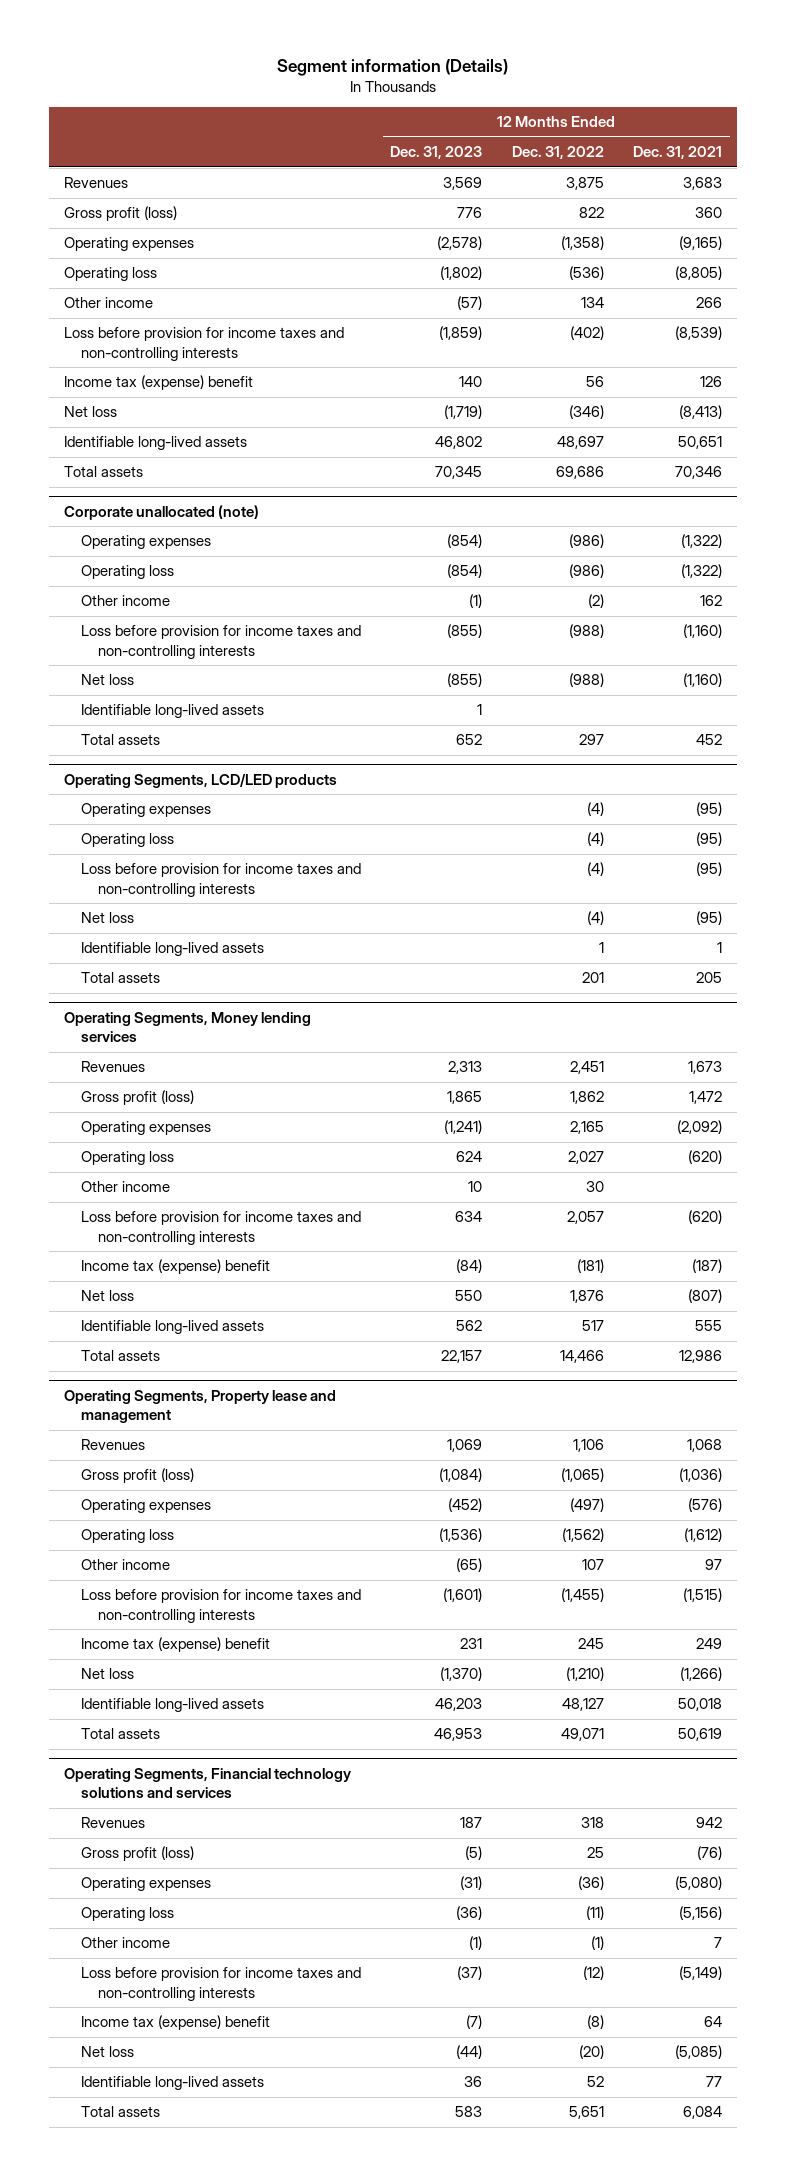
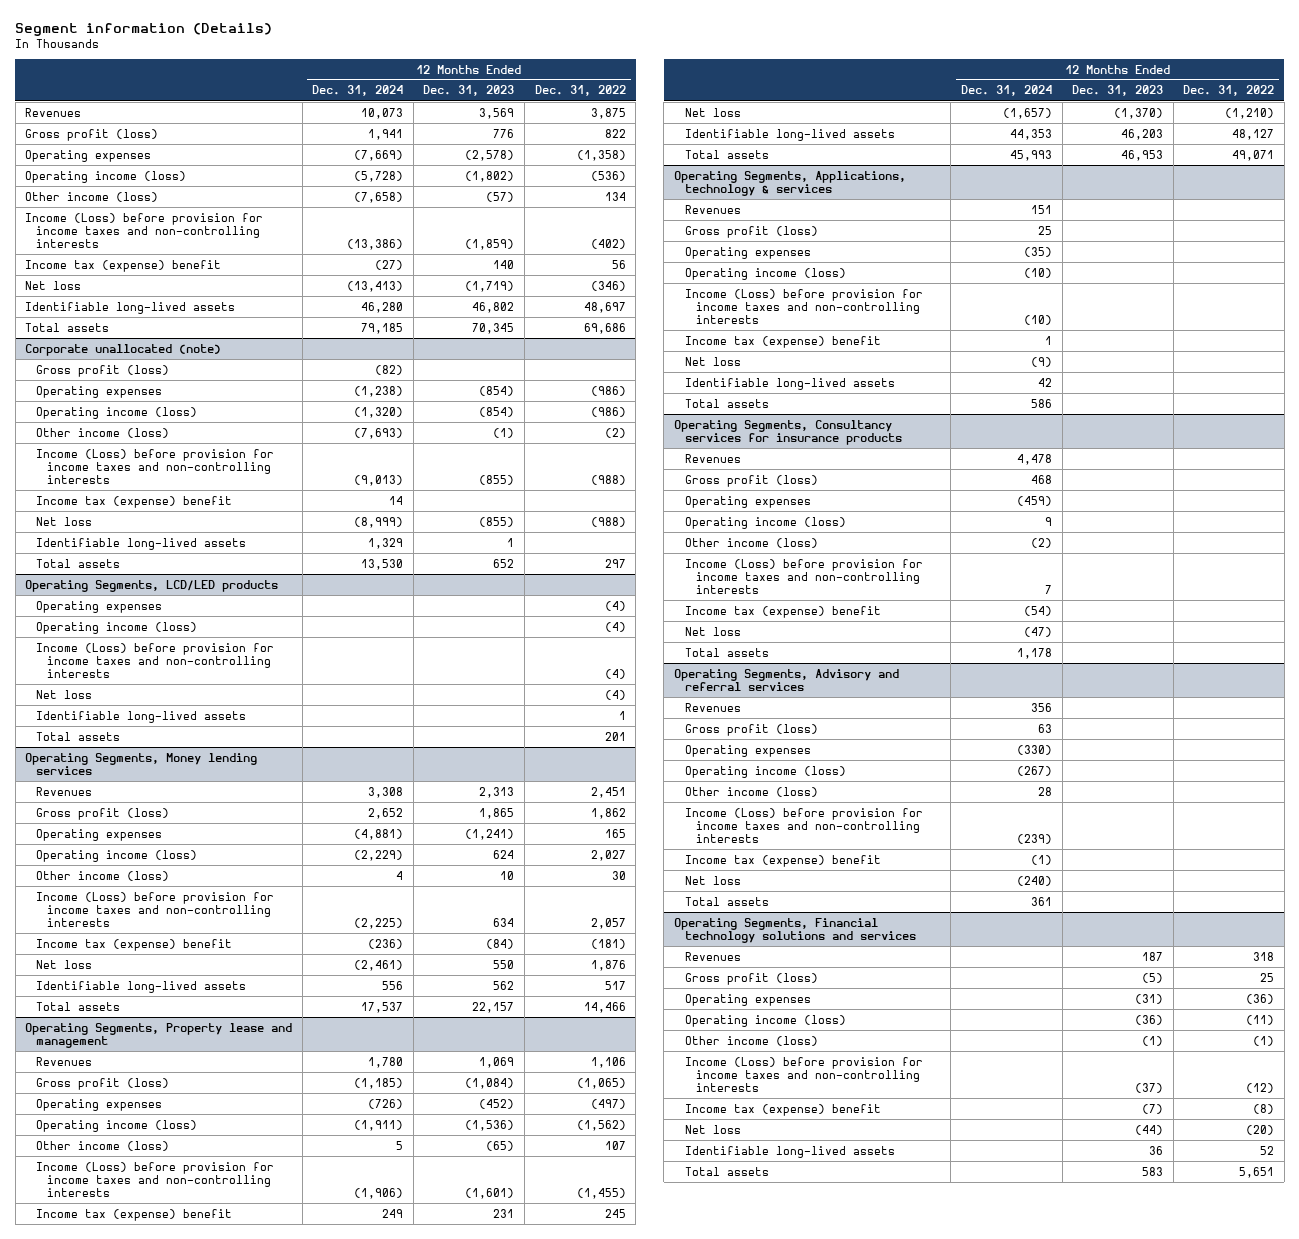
[633,146,723,160] Dec. 31, 2021 -> none
none -> [312,85,404,97] Dec. 31, 2024
[63,267,157,282] Operating loss -> [25,170,187,183] Operating income (loss)
[63,297,153,309] Other income -> [25,191,159,202] Other income (loss)
[63,327,344,361] Loss before provision for income taxes and non-controlling interests -> [25,212,264,248] Income (Loss) before provision for income taxes and non-controlling interests
none -> [36,364,170,377] Gross profit (loss)
[80,565,174,580] Operating loss -> [36,406,198,419] Operating income (loss)
[80,595,170,607] Other income -> [36,427,170,438] Other income (loss)
[80,625,361,659] Loss before provision for income taxes and non-controlling interests -> [36,448,275,484] Income (Loss) before provision for income taxes and non-controlling interests
none -> [36,495,233,508] Income tax (expense) benefit
[80,833,174,848] Operating loss -> [36,621,198,634] Operating income (loss)
[80,863,361,897] Loss before provision for income taxes and non-controlling interests -> [36,642,275,678] Income (Loss) before provision for income taxes and non-controlling interests
[569,1121,604,1135] 2,165 -> [604,828,626,838] 165
[80,1151,174,1166] Operating loss -> [36,849,198,862] Operating income (loss)
[80,1181,170,1193] Other income -> [36,870,170,881] Other income (loss)
[80,1211,361,1245] Loss before provision for income taxes and non-controlling interests -> [36,891,275,927] Income (Loss) before provision for income taxes and non-controlling interests
[80,1529,174,1544] Operating loss -> [36,1119,198,1132] Operating income (loss)
[80,1559,170,1571] Other income -> [36,1140,170,1151] Other income (loss)
[80,1589,361,1623] Loss before provision for income taxes and non-controlling interests -> [36,1161,275,1197] Income (Loss) before provision for income taxes and non-controlling interests
none -> [673,170,906,196] Operating Segments, Applications, technology & services
none -> [684,204,741,214] Revenues
none -> [684,225,818,238] Gross profit (loss)
none -> [684,246,811,259] Operating expenses
none -> [684,267,846,280] Operating income (loss)
none -> [684,288,923,324] Income (Loss) before provision for income taxes and non-controlling interests
none -> [684,335,881,348] Income tax (expense) benefit
none -> [684,356,741,366] Net loss
none -> [684,377,895,390] Identifiable long-lived assets
none -> [684,398,769,408] Total assets
none -> [673,419,902,445] Operating Segments, Consultancy services for insurance products
none -> [684,453,741,463] Revenues
none -> [684,474,818,487] Gross profit (loss)
none -> [684,495,811,508] Operating expenses
none -> [684,516,846,529] Operating income (loss)
none -> [684,537,818,548] Other income (loss)
none -> [684,558,923,594] Income (Loss) before provision for income taxes and non-controlling interests
none -> [684,605,881,618] Income tax (expense) benefit
none -> [684,626,741,636] Net loss
none -> [684,647,769,657] Total assets
none -> [673,668,899,691] Operating Segments, Advisory and referral services
none -> [684,702,741,712] Revenues
none -> [684,723,818,736] Gross profit (loss)
none -> [684,744,811,757] Operating expenses
none -> [684,765,846,778] Operating income (loss)
none -> [684,786,818,797] Other income (loss)
none -> [684,807,923,843] Income (Loss) before provision for income taxes and non-controlling interests
none -> [684,854,881,867] Income tax (expense) benefit
none -> [684,875,741,885] Net loss
none -> [684,896,769,906] Total assets
[80,1907,174,1922] Operating loss -> [684,1014,846,1027] Operating income (loss)
[80,1937,170,1949] Other income -> [684,1035,818,1046] Other income (loss)
[80,1967,361,2001] Loss before provision for income taxes and non-controlling interests -> [684,1056,923,1092] Income (Loss) before provision for income taxes and non-controlling interests

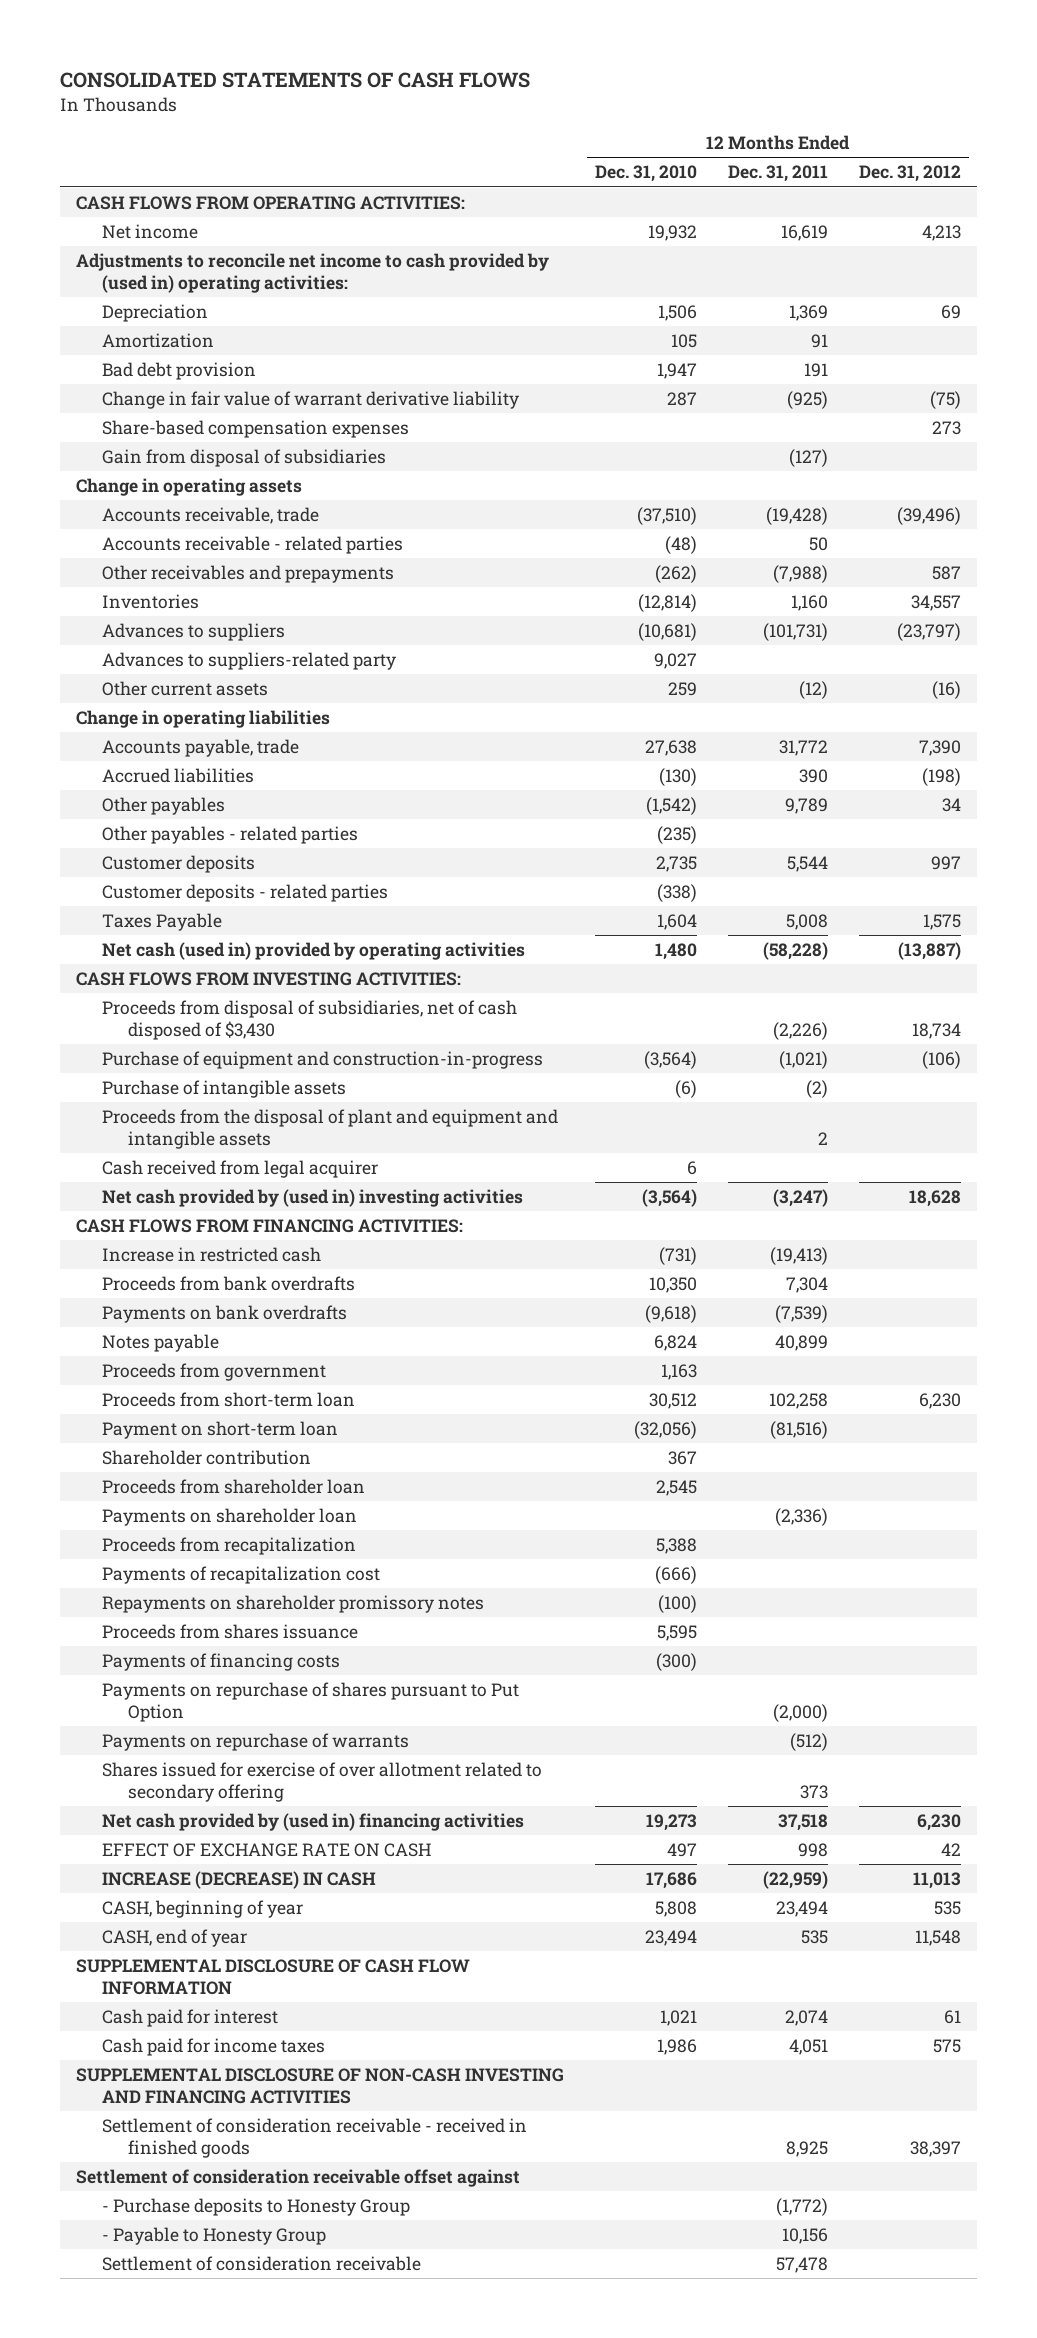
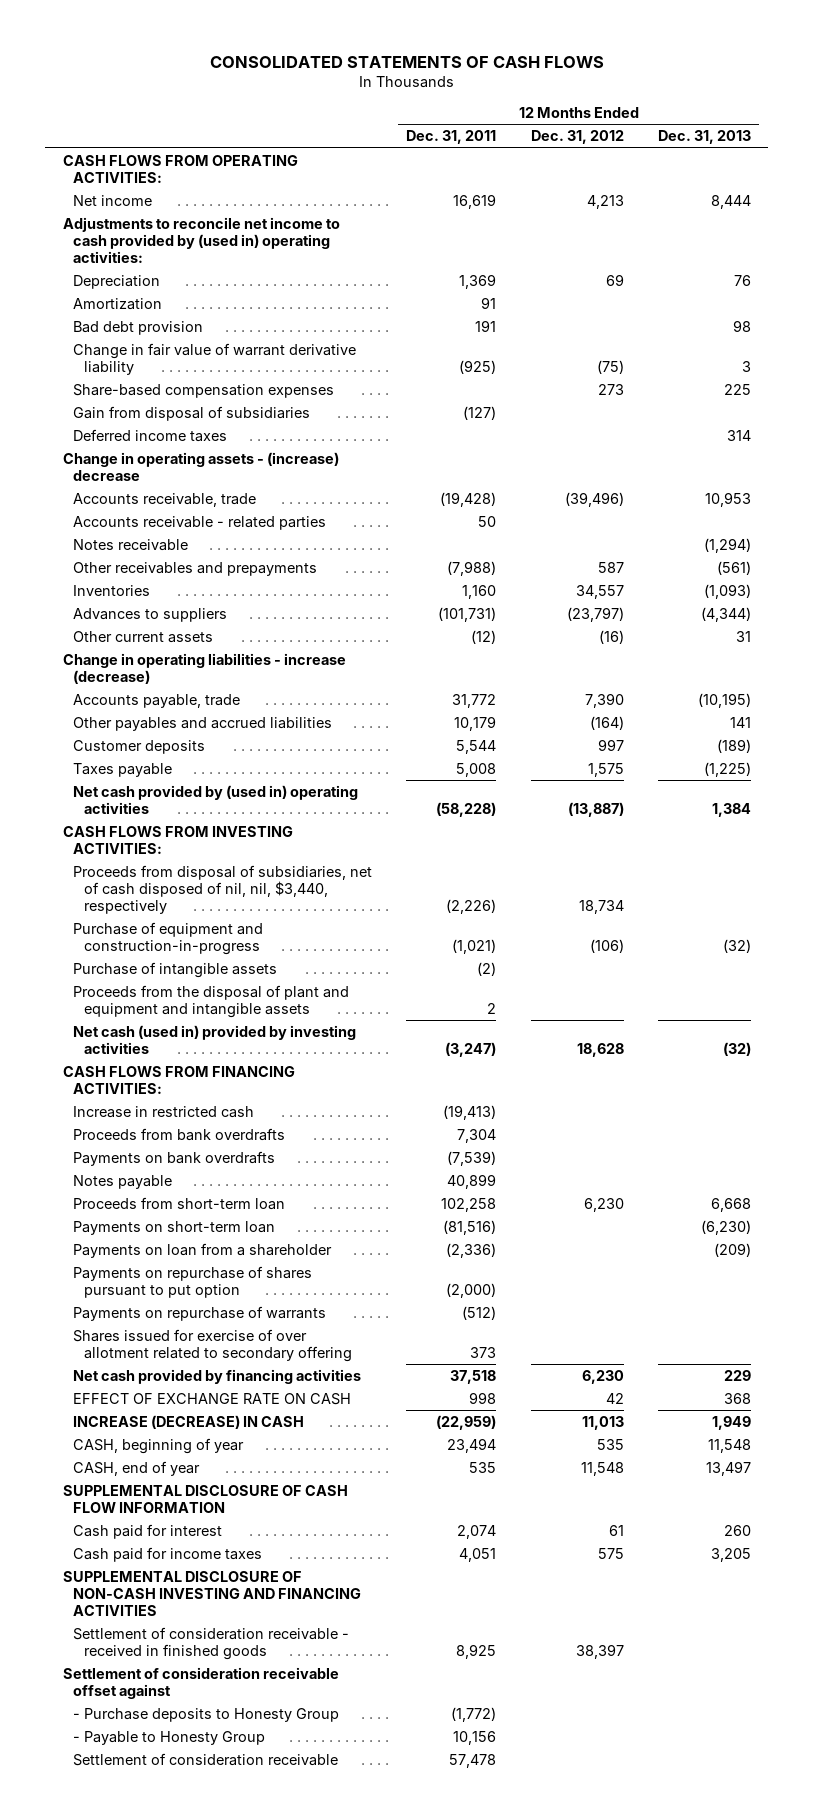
[594,165,697,183] Dec. 31, 2010 -> none
none -> [657,130,751,145] Dec. 31, 2013
none -> [73,428,228,442] Deferred income taxes
[75,477,302,496] Change in operating assets -> [62,451,339,481] Change in operating assets - (increase) decrease
none -> [73,538,189,551] Notes receivable
[101,651,396,670] Advances to suppliers-related party -> none
[75,709,330,728] Change in operating liabilities -> [62,652,346,684] Change in operating liabilities - increase (decrease)
[101,767,254,783] Accrued liabilities -> none
[101,825,358,844] Other payables - related parties -> none
[101,796,225,815] Other payables -> [73,716,333,731] Other payables and accrued liabilities
[785,797,829,814] 9,789 -> [454,715,497,731] 10,179
[942,797,962,812] 34 -> [589,715,624,730] (164)
[101,883,388,902] Customer deposits - related parties -> none
[101,912,222,931] Taxes Payable -> [73,762,173,777] Taxes payable
[101,941,525,960] Net cash (used in) provided by operating activities -> [73,784,359,814] Net cash provided by (used in) operating activities
[101,999,517,1040] Proceeds from disposal of subsidiaries, net of cash disposed of $3,430 -> [73,864,373,914] Proceeds from disposal of subsidiaries, net of cash disposed of nil, nil, $3,440, respectively
[101,1159,378,1178] Cash received from legal acquirer -> none
[101,1188,523,1207] Net cash provided by (used in) investing activities -> [73,1024,357,1054] Net cash (used in) provided by investing activities
[101,1362,326,1381] Proceeds from government -> none
[101,1449,311,1465] Shareholder contribution -> none
[101,1478,365,1494] Proceeds from shareholder loan -> none
[101,1536,356,1555] Proceeds from recapitalization -> none
[101,1565,380,1584] Payments of recapitalization cost -> none
[101,1594,484,1613] Repayments on shareholder promissory notes -> none
[101,1623,358,1639] Proceeds from shares issuance -> none
[101,1652,340,1671] Payments of financing costs -> none
[101,1420,338,1439] Payment on short-term loan -> [73,1220,276,1235] Payments on short-term loan
[101,1507,357,1526] Payments on shareholder loan -> [73,1242,333,1258] Payments on loan from a shareholder
[101,1681,519,1722] Payments on repurchase of shares pursuant to Put Option -> [73,1265,313,1298] Payments on repurchase of shares pursuant to put option
[101,1812,524,1831] Net cash provided by (used in) financing activities -> [73,1368,362,1384] Net cash provided by financing activities

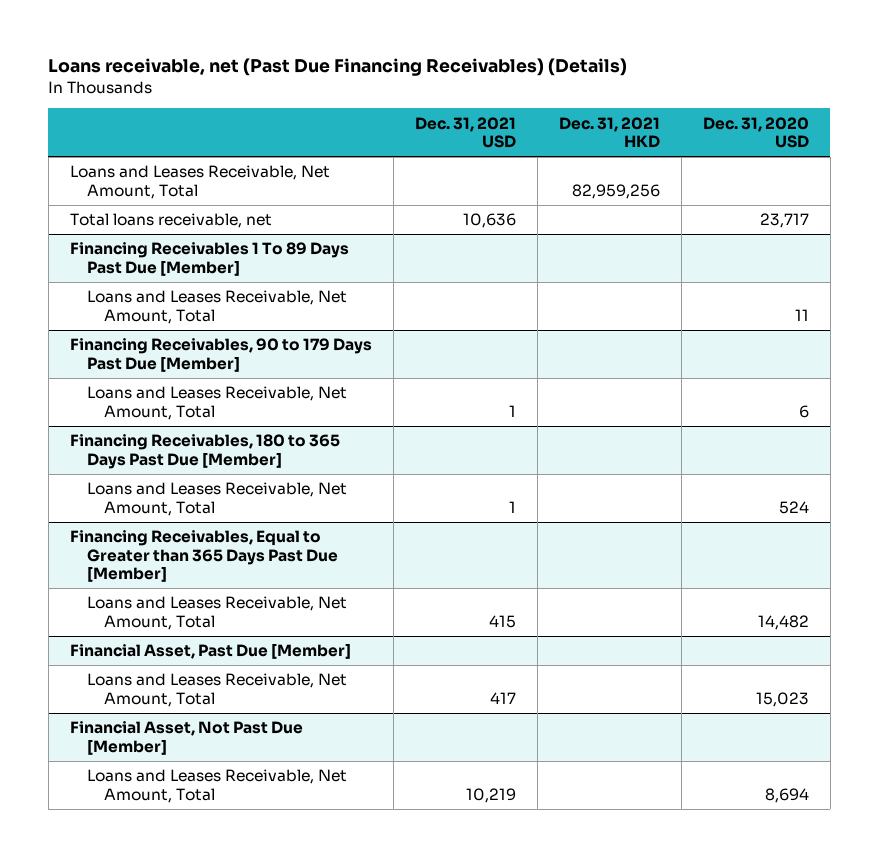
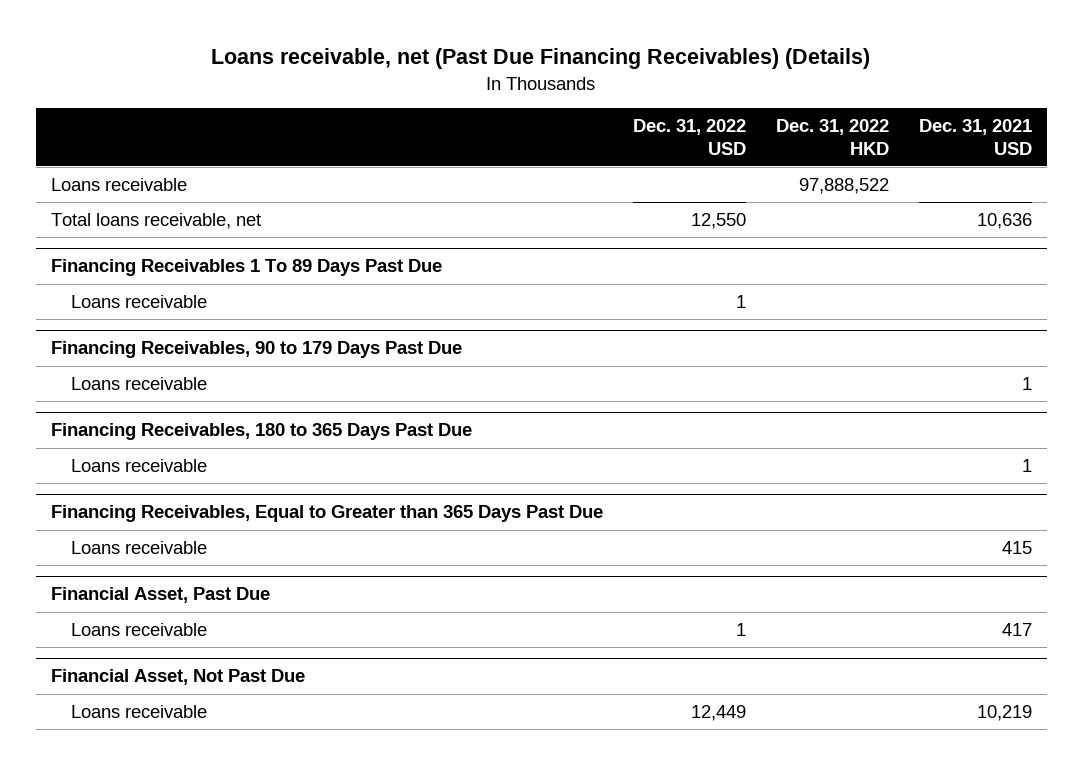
[558,116,660,149] Dec. 31, 2021 HKD -> none
[702,116,809,149] Dec. 31, 2020 USD -> none
none -> [632,119,746,155] Dec. 31, 2022 USD
none -> [775,119,889,155] Dec. 31, 2022 HKD
[69,165,330,199] Loans and Leases Receivable, Net Amount, Total -> [50,178,187,192] Loans receivable
[69,242,349,276] Financing Receivables 1 To 89 Days Past Due [Member] -> [50,259,442,277] Financing Receivables 1 To 89 Days Past Due
[86,290,347,324] Loans and Leases Receivable, Net Amount, Total -> [70,295,207,309] Loans receivable
[69,338,372,372] Financing Receivables, 90 to 179 Days Past Due [Member] -> [50,341,462,359] Financing Receivables, 90 to 179 Days Past Due
[86,386,347,420] Loans and Leases Receivable, Net Amount, Total -> [70,377,207,391] Loans receivable
[69,434,340,469] Financing Receivables, 180 to 365 Days Past Due [Member] -> [50,423,472,441] Financing Receivables, 180 to 365 Days Past Due
[86,482,347,516] Loans and Leases Receivable, Net Amount, Total -> [70,459,207,473] Loans receivable
[69,530,338,583] Financing Receivables, Equal to Greater than 365 Days Past Due [Member] -> [50,505,603,523] Financing Receivables, Equal to Greater than 365 Days Past Due
[86,596,347,630] Loans and Leases Receivable, Net Amount, Total -> [70,541,207,555] Loans receivable
[69,643,351,660] Financial Asset, Past Due [Member] -> [50,587,270,604] Financial Asset, Past Due
[86,673,347,707] Loans and Leases Receivable, Net Amount, Total -> [70,623,207,637] Loans receivable
[69,721,303,755] Financial Asset, Not Past Due [Member] -> [50,669,305,686] Financial Asset, Not Past Due
[86,769,347,803] Loans and Leases Receivable, Net Amount, Total -> [70,705,207,719] Loans receivable

